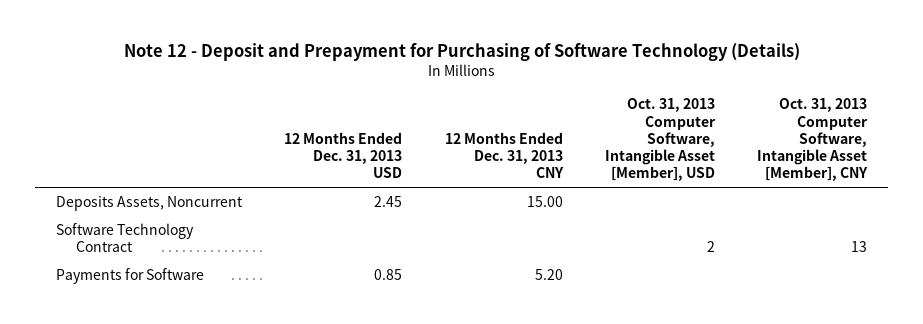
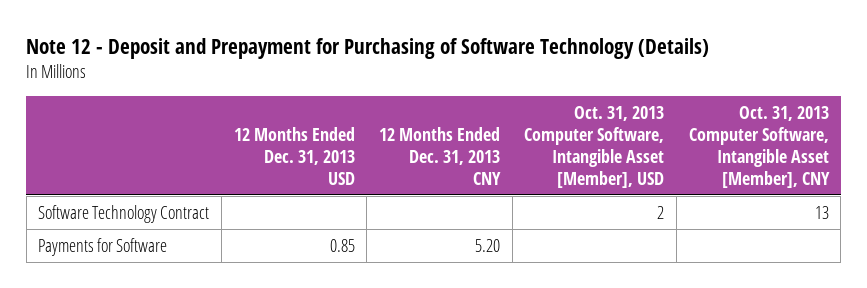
[56,196,244,212] Deposits Assets, Noncurrent -> none

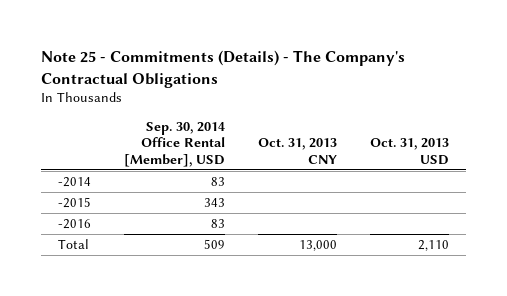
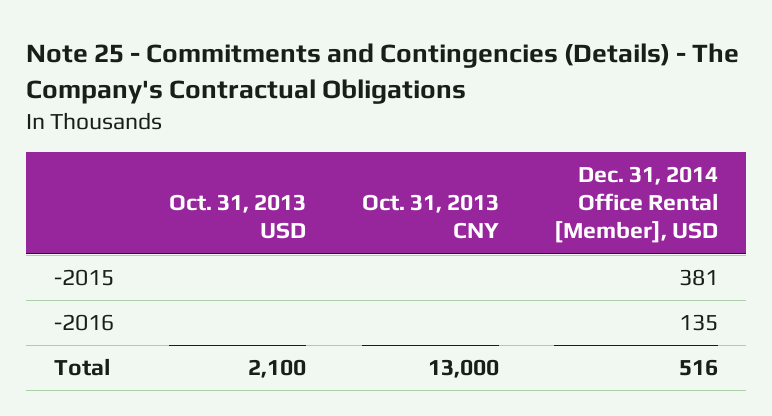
[41,50,406,88] Note 25 - Commitments (Details) - The Company's Contractual Obligations -> [26,43,740,104] Note 25 - Commitments and Contingencies (Details) - The Company's Contractual Obligations
[123,121,225,168] Sep. 30, 2014 Office Rental [Member], USD -> none
none -> [553,165,718,244] Dec. 31, 2014 Office Rental [Member], USD
[57,176,91,187] -2014 -> none
[418,239,450,251] 2,110 -> [248,359,307,379] 2,100

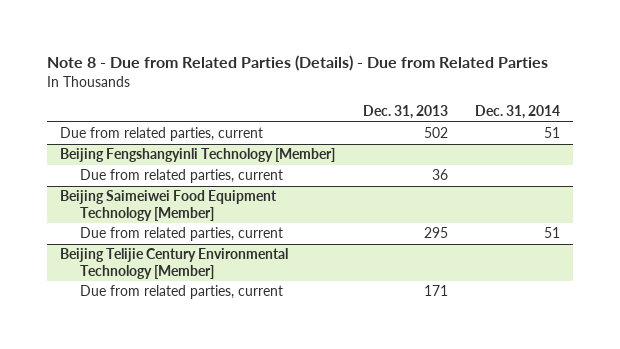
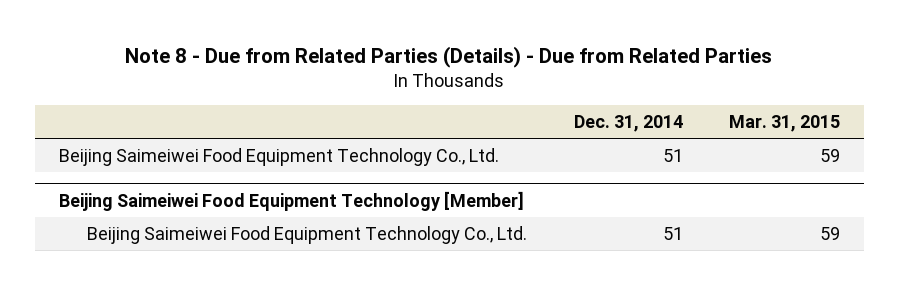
[362,105,448,120] Dec. 31, 2013 -> none
none -> [729,114,841,132] Mar. 31, 2015
[60,148,336,163] Beijing Fengshangyinli Technology [Member] -> none
[80,169,284,184] Due from related parties, current -> none
[60,127,264,142] Due from related parties, current -> [58,148,499,167] Beijing Saimeiwei Food Equipment Technology Co., Ltd.
[60,248,289,279] Beijing Telijie Century Environmental Technology [Member] -> none
[80,285,284,300] Due from related parties, current -> none
[80,227,284,242] Due from related parties, current -> [86,226,527,245] Beijing Saimeiwei Food Equipment Technology Co., Ltd.

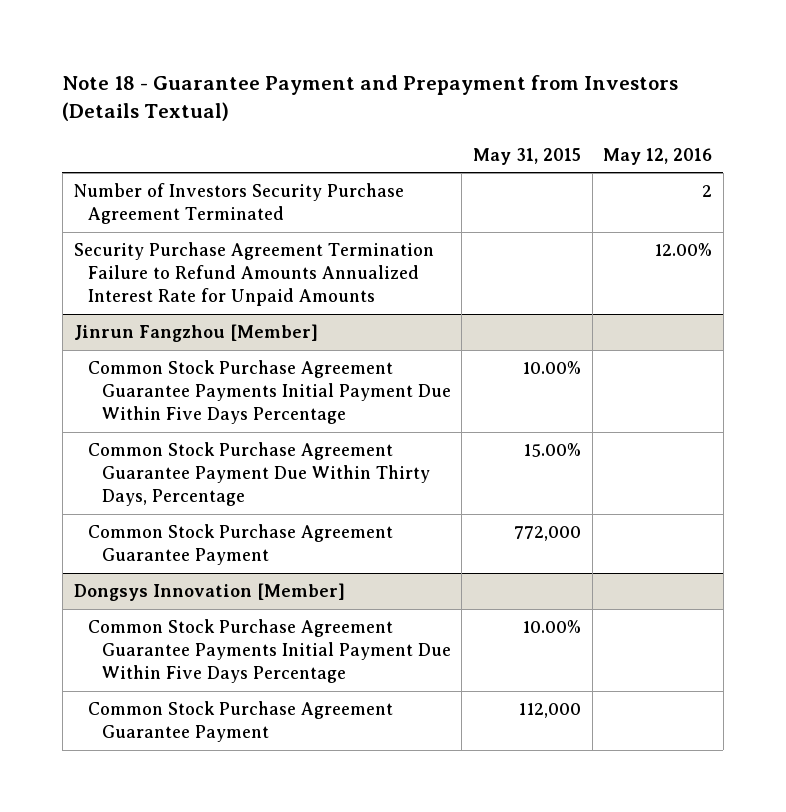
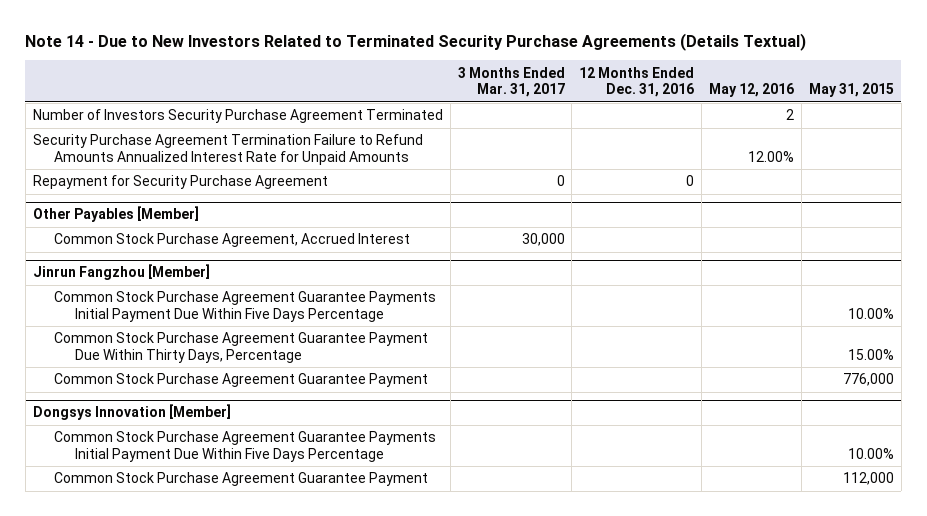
[62,75,679,122] Note 18 - Guarantee Payment and Prepayment from Investors (Details Textual) -> [25,32,807,51] Note 14 - Due to New Investors Related to Terminated Security Purchase Agreements (Details Textual)
none -> [457,66,565,98] 3 Months Ended Mar. 31, 2017
none -> [579,66,695,98] 12 Months Ended Dec. 31, 2016
none -> [32,175,328,190] Repayment for Security Purchase Agreement
none -> [32,206,199,223] Other Payables [Member]
none -> [53,233,410,248] Common Stock Purchase Agreement, Accrued Interest
[513,526,581,542] 772,000 -> [843,373,895,387] 776,000

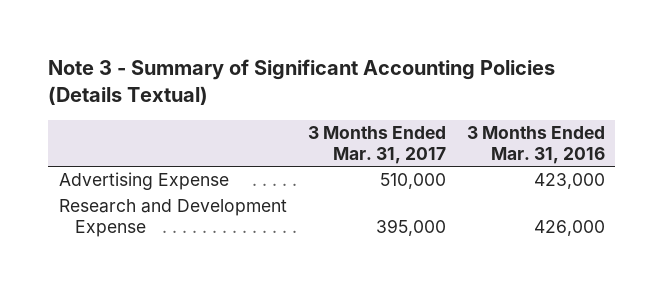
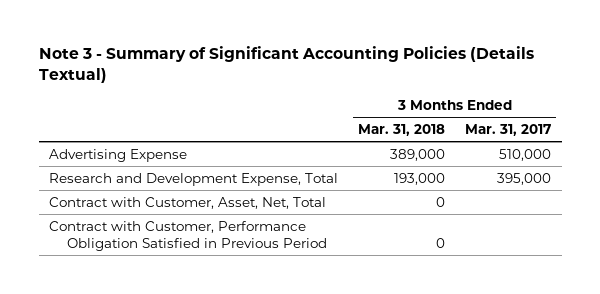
[466,126,605,164] 3 Months Ended Mar. 31, 2016 -> none
none -> [358,124,446,137] Mar. 31, 2018
[58,199,287,237] Research and Development Expense -> [48,172,338,186] Research and Development Expense, Total
none -> [48,196,326,209] Contract with Customer, Asset, Net, Total
none -> [48,220,327,252] Contract with Customer, Performance Obligation Satisfied in Previous Period

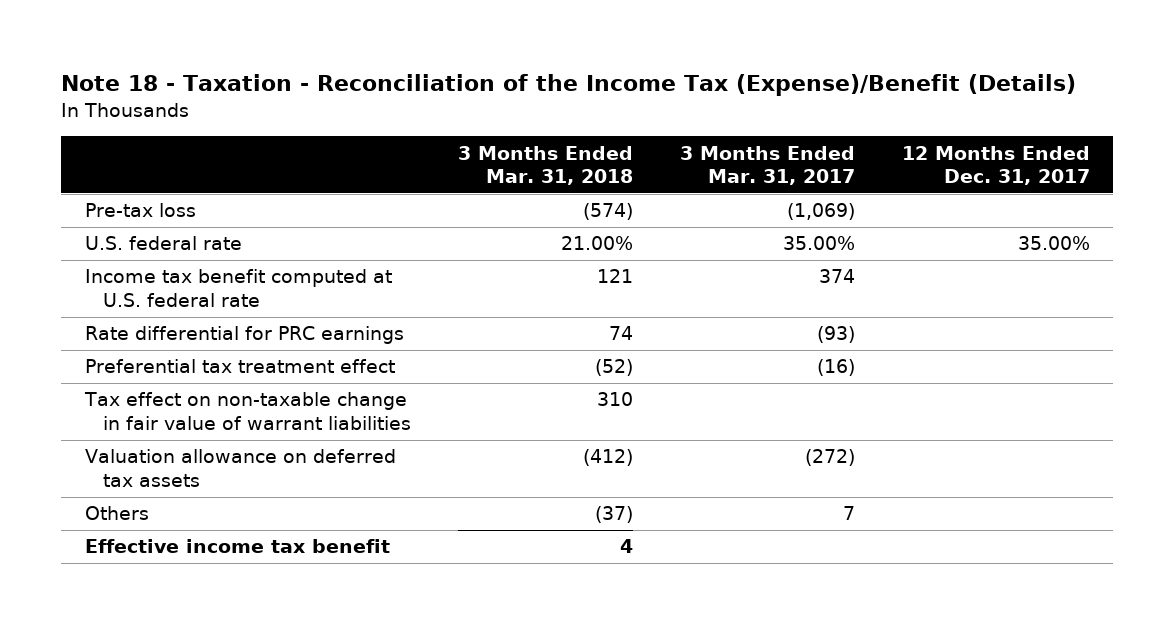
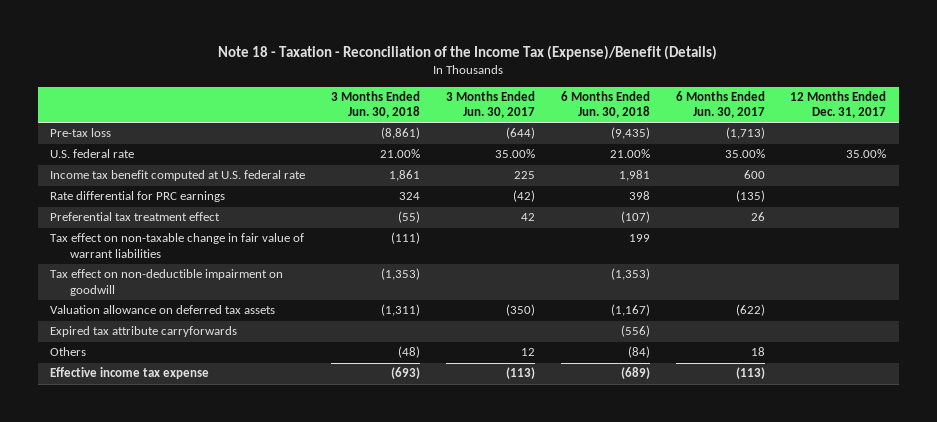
[457,145,633,186] 3 Months Ended Mar. 31, 2018 -> none
[679,145,855,186] 3 Months Ended Mar. 31, 2017 -> none
none -> [331,91,421,119] 3 Months Ended Jun. 30, 2018
none -> [445,91,535,119] 3 Months Ended Jun. 30, 2017
none -> [560,91,650,119] 6 Months Ended Jun. 30, 2018
none -> [675,91,765,119] 6 Months Ended Jun. 30, 2017
none -> [50,269,284,296] Tax effect on non-deductible impairment on goodwill
none -> [50,326,238,338] Expired tax attribute carryforwards
[84,539,390,554] Effective income tax benefit -> [50,367,210,380] Effective income tax expense

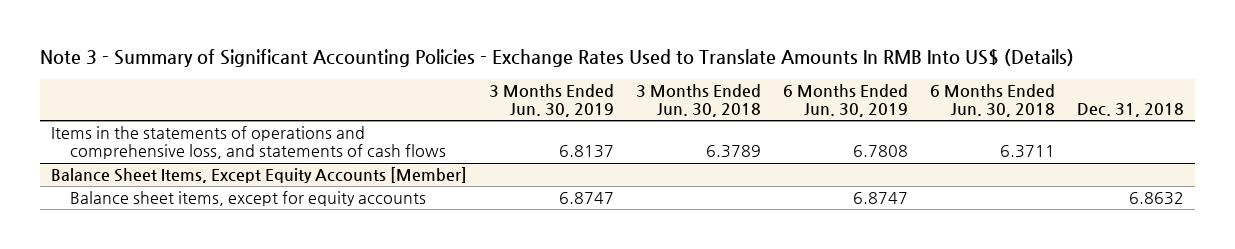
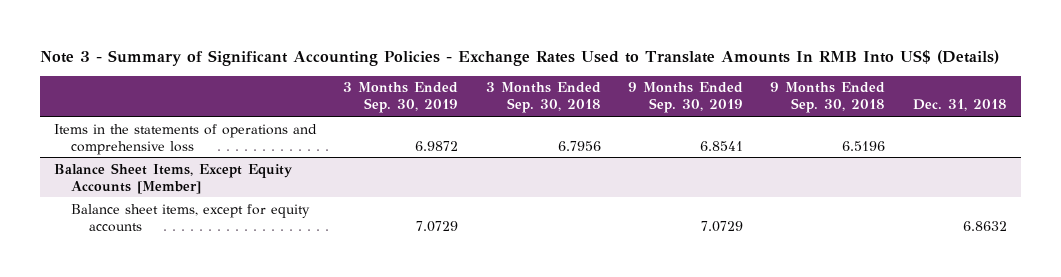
[488,83,614,118] 3 Months Ended Jun. 30, 2019 -> none
[635,83,761,118] 3 Months Ended Jun. 30, 2018 -> none
[783,83,909,118] 6 Months Ended Jun. 30, 2019 -> none
[930,83,1056,118] 6 Months Ended Jun. 30, 2018 -> none
none -> [343,82,459,114] 3 Months Ended Sep. 30, 2019
none -> [485,82,601,114] 3 Months Ended Sep. 30, 2018
none -> [628,82,744,114] 9 Months Ended Sep. 30, 2019
none -> [770,82,886,114] 9 Months Ended Sep. 30, 2018
[50,126,446,160] Items in the statements of operations and comprehensive loss, and statements of cash flows -> [53,123,317,155] Items in the statements of operations and comprehensive loss

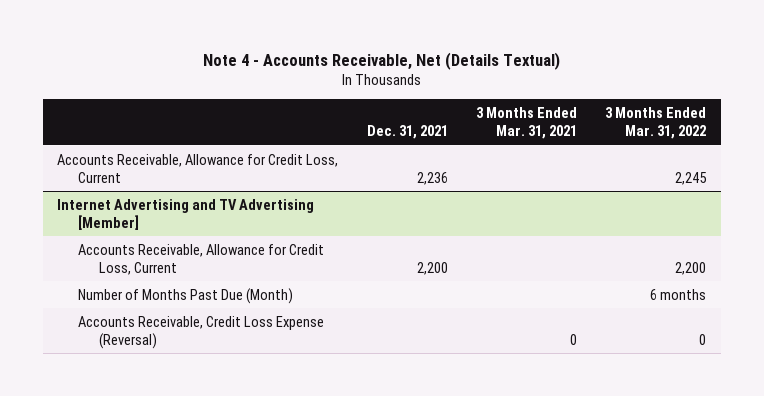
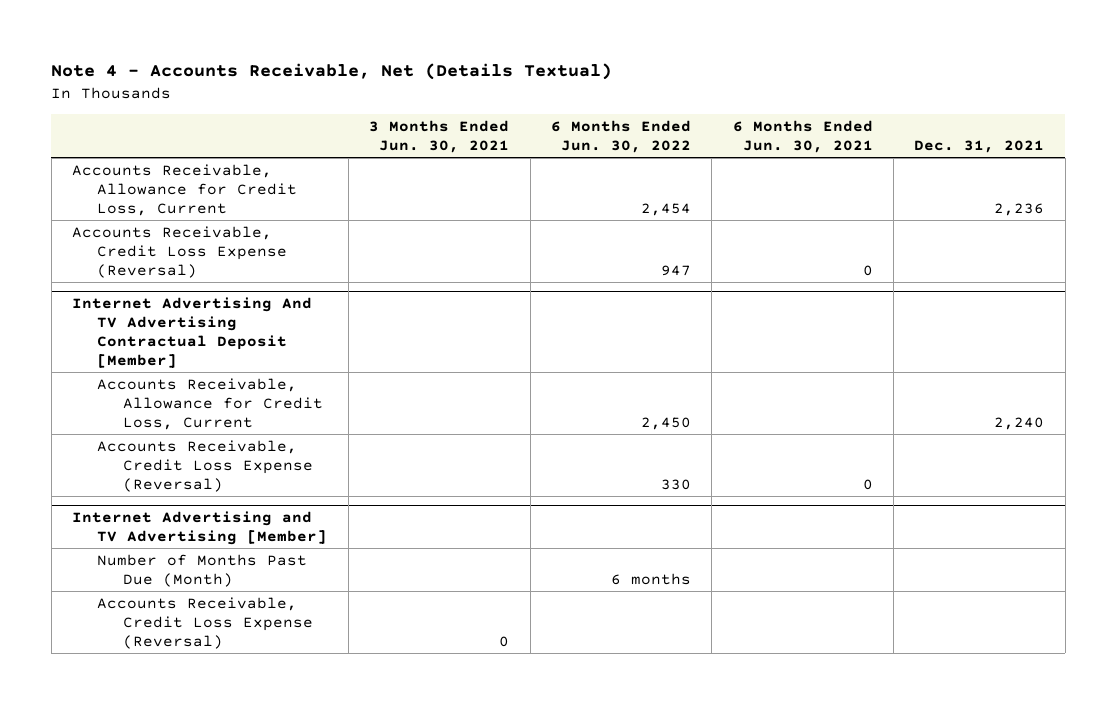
[476,106,578,139] 3 Months Ended Mar. 31, 2021 -> none
[605,106,707,139] 3 Months Ended Mar. 31, 2022 -> none
none -> [369,120,510,153] 3 Months Ended Jun. 30, 2021
none -> [550,120,691,153] 6 Months Ended Jun. 30, 2022
none -> [732,120,873,153] 6 Months Ended Jun. 30, 2021
none -> [72,225,288,278] Accounts Receivable, Credit Loss Expense (Reversal)
none -> [72,297,313,368] Internet Advertising And TV Advertising Contractual Deposit [Member]
none -> [97,377,323,430] Accounts Receivable, Allowance for Credit Loss, Current
none -> [97,439,313,492] Accounts Receivable, Credit Loss Expense (Reversal)
[78,243,325,275] Accounts Receivable, Allowance for Credit Loss, Current -> none

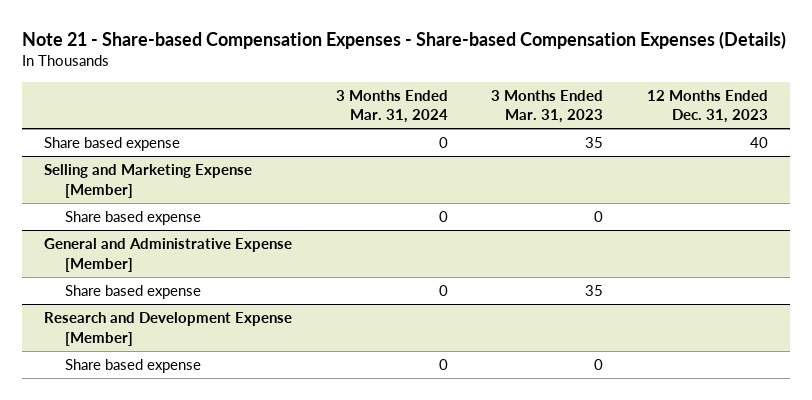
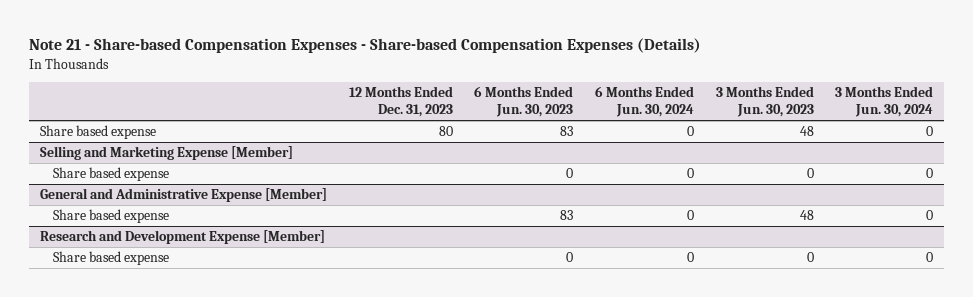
[335,89,448,124] 3 Months Ended Mar. 31, 2024 -> none
[491,89,604,124] 3 Months Ended Mar. 31, 2023 -> none
none -> [474,86,574,118] 6 Months Ended Jun. 30, 2023
none -> [594,86,694,118] 6 Months Ended Jun. 30, 2024
none -> [715,86,814,118] 3 Months Ended Jun. 30, 2023
none -> [835,86,934,118] 3 Months Ended Jun. 30, 2024
[749,137,768,149] 40 -> [438,126,453,137] 80

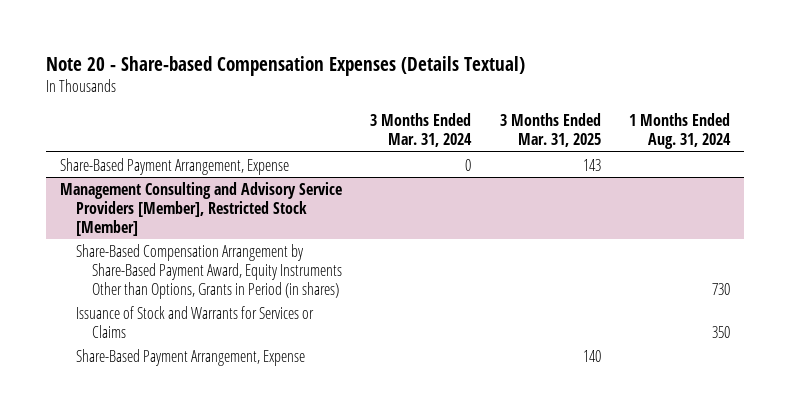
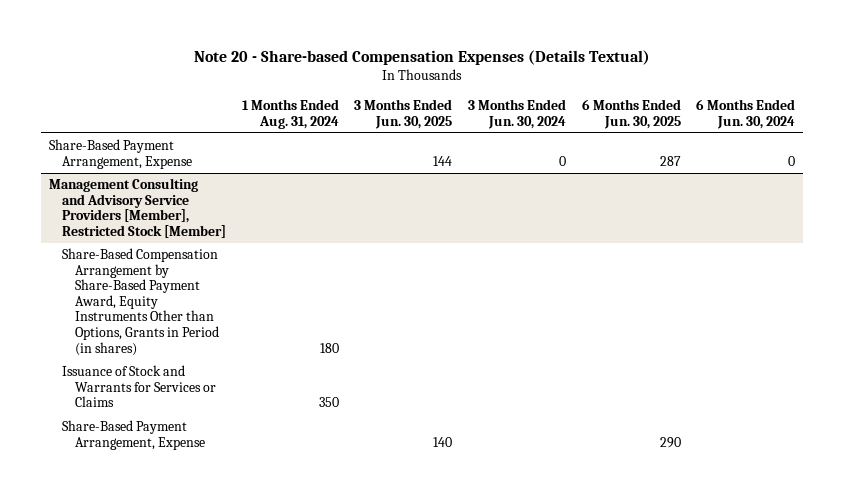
[370,112,473,148] 3 Months Ended Mar. 31, 2024 -> none
[499,112,601,148] 3 Months Ended Mar. 31, 2025 -> none
none -> [354,99,453,129] 3 Months Ended Jun. 30, 2025
none -> [468,99,567,129] 3 Months Ended Jun. 30, 2024
none -> [581,99,681,129] 6 Months Ended Jun. 30, 2025
none -> [696,99,796,129] 6 Months Ended Jun. 30, 2024
[711,283,730,296] 730 -> [319,342,339,353] 180

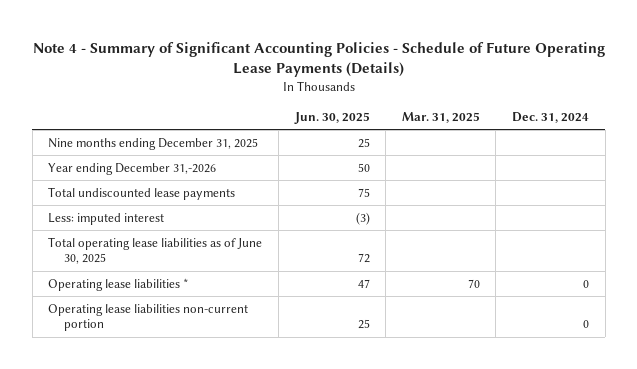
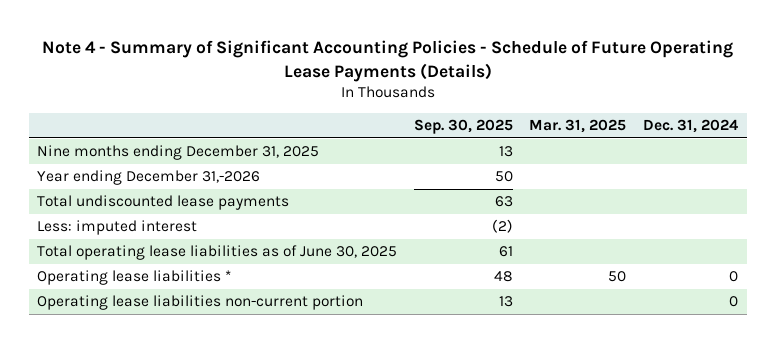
[293,111,370,124] Jun. 30, 2025 -> none
none -> [413,119,513,135] Sep. 30, 2025
[467,278,480,288] 70 -> [608,271,627,283] 50

